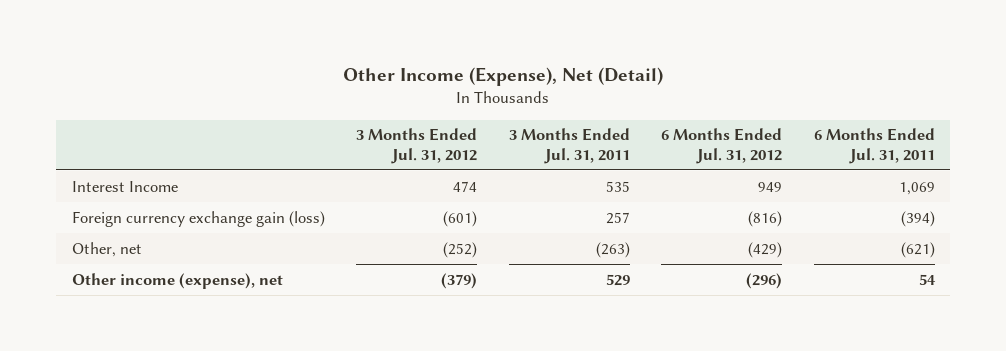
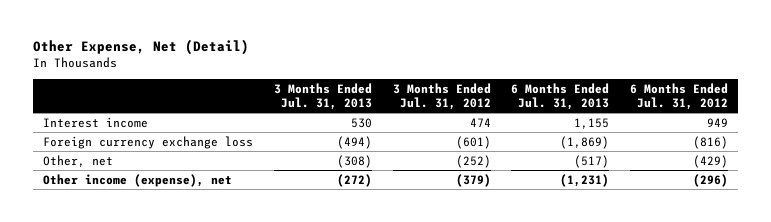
[343,67,664,87] Other Income (Expense), Net (Detail) -> [33,39,250,56] Other Expense, Net (Detail)
[508,128,630,164] 3 Months Ended Jul. 31, 2011 -> none
[813,128,935,164] 6 Months Ended Jul. 31, 2011 -> none
none -> [274,82,373,110] 3 Months Ended Jul. 31, 2013
none -> [511,82,610,110] 6 Months Ended Jul. 31, 2013
[71,180,178,192] Interest Income -> [43,116,149,128] Interest income
[71,210,325,227] Foreign currency exchange gain (loss) -> [43,135,254,149] Foreign currency exchange loss

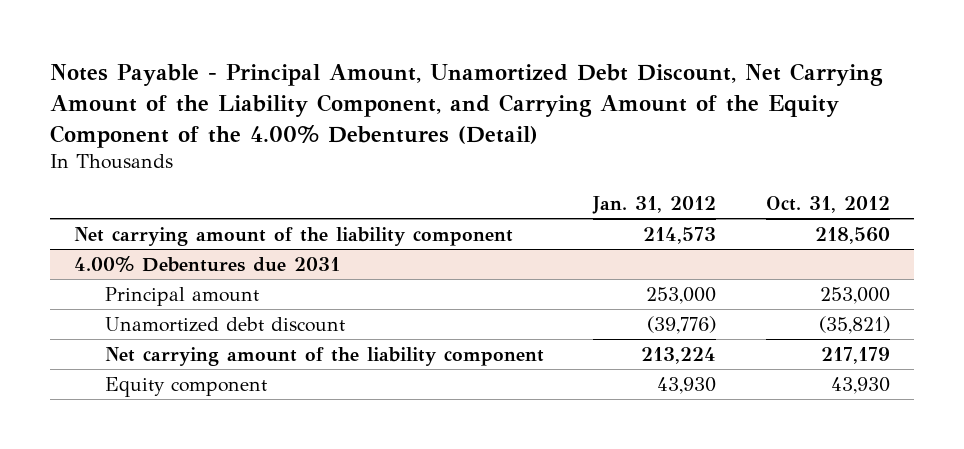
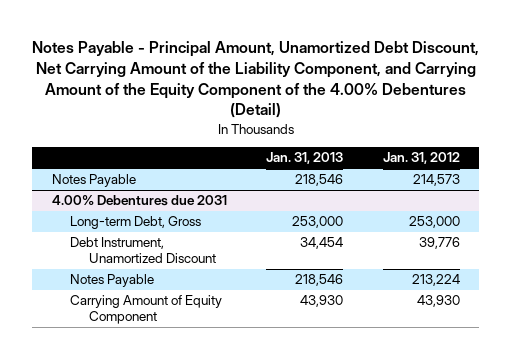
[765,195,890,213] Oct. 31, 2012 -> none
none -> [266,152,344,165] Jan. 31, 2013
[74,226,514,246] Net carrying amount of the liability component -> [51,174,136,188] Notes Payable
[105,286,260,306] Principal amount -> [70,216,202,230] Long-term Debt, Gross
[105,316,346,332] Unamortized debt discount -> [70,237,217,264] Debt Instrument, Unamortized Discount
[647,315,717,334] (39,776) -> [418,237,460,250] 39,776
[105,346,545,366] Net carrying amount of the liability component -> [70,274,155,288] Notes Payable
[105,376,268,397] Equity component -> [70,295,223,325] Carrying Amount of Equity Component

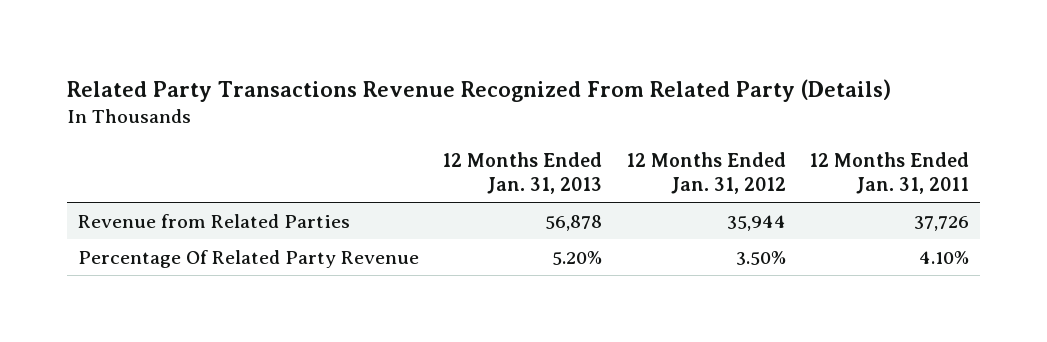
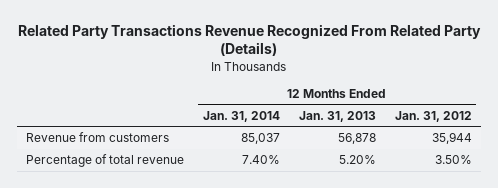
[808,151,969,194] 12 Months Ended Jan. 31, 2011 -> none
none -> [202,110,280,122] Jan. 31, 2014
[78,213,351,228] Revenue from Related Parties -> [26,132,170,143] Revenue from customers
[78,249,420,268] Percentage Of Related Party Revenue -> [26,154,185,168] Percentage of total revenue

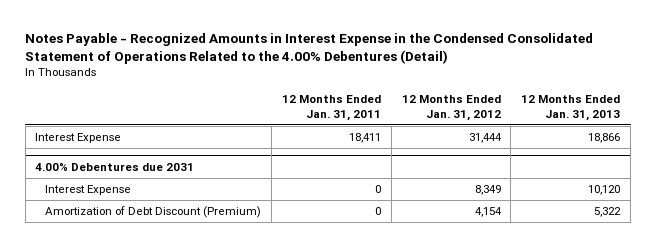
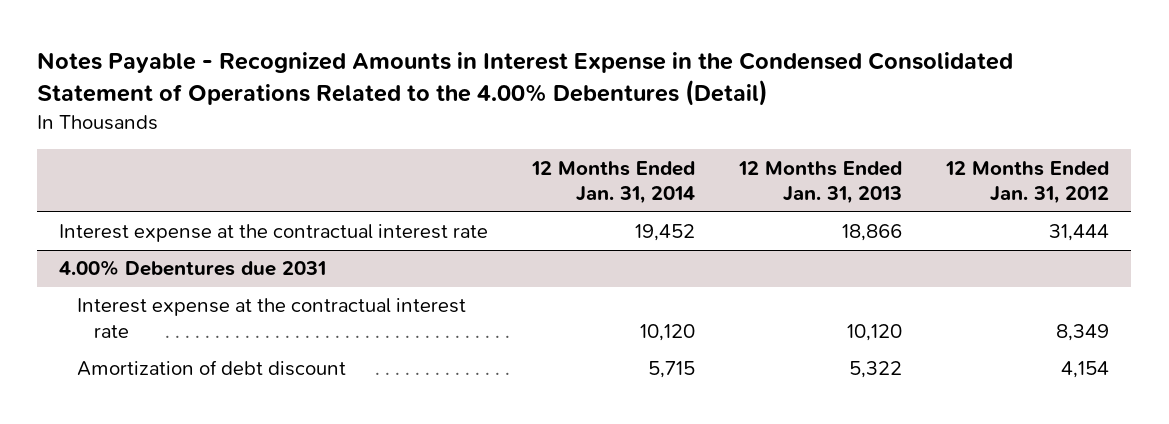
[281,95,381,121] 12 Months Ended Jan. 31, 2011 -> none
none -> [531,160,696,205] 12 Months Ended Jan. 31, 2014
[35,133,122,144] Interest Expense -> [59,224,489,243] Interest expense at the contractual interest rate
[44,185,131,196] Interest Expense -> [76,298,466,339] Interest expense at the contractual interest rate
[44,206,261,219] Amortization of Debt Discount (Premium) -> [76,360,346,377] Amortization of debt discount

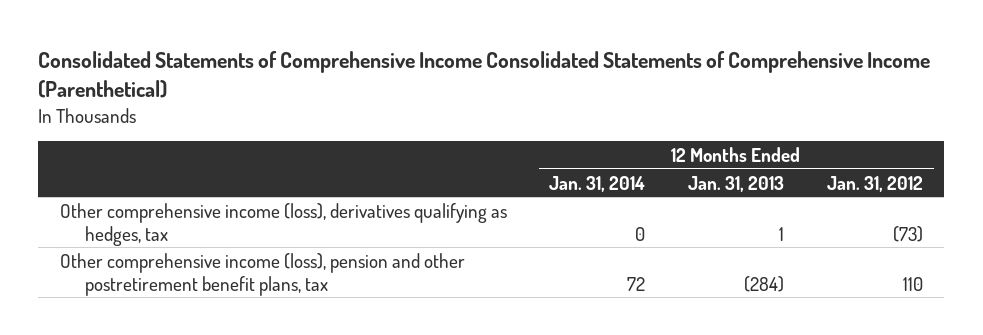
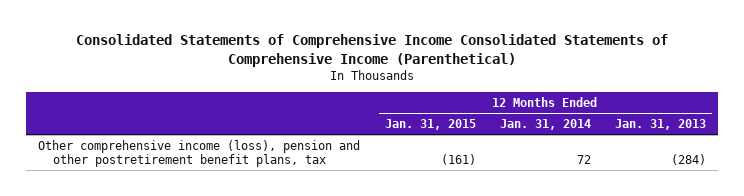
[826,175,923,192] Jan. 31, 2012 -> none
none -> [384,119,476,131] Jan. 31, 2015
[59,202,507,246] Other comprehensive income (loss), derivatives qualifying as hedges, tax -> none

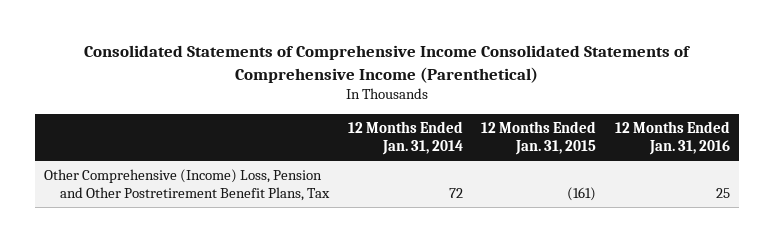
[615,119,707,131] Jan. 31, 2013 -> none
none -> [614,121,730,155] 12 Months Ended Jan. 31, 2016
[38,139,361,168] Other comprehensive income (loss), pension and other postretirement benefit plans, tax -> [43,169,331,201] Other Comprehensive (Income) Loss, Pension and Other Postretirement Benefit Plans, Tax

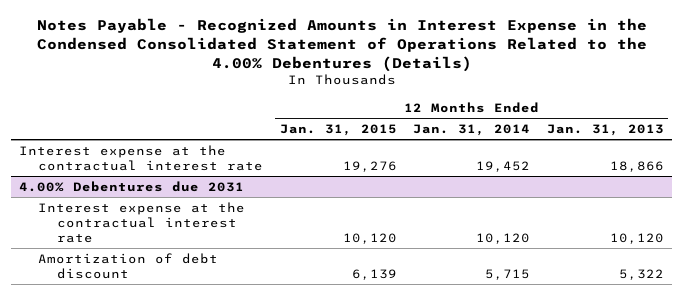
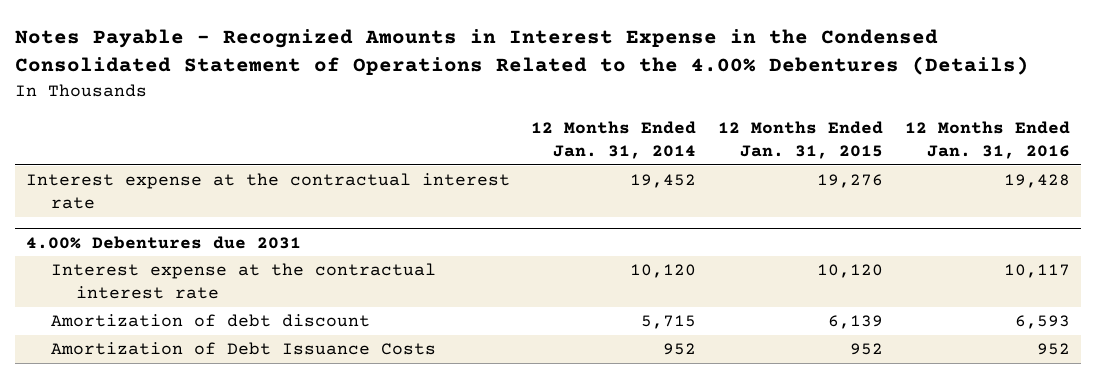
[546,124,664,137] Jan. 31, 2013 -> none
none -> [905,121,1071,160] 12 Months Ended Jan. 31, 2016
none -> [50,342,436,356] Amortization of Debt Issuance Costs

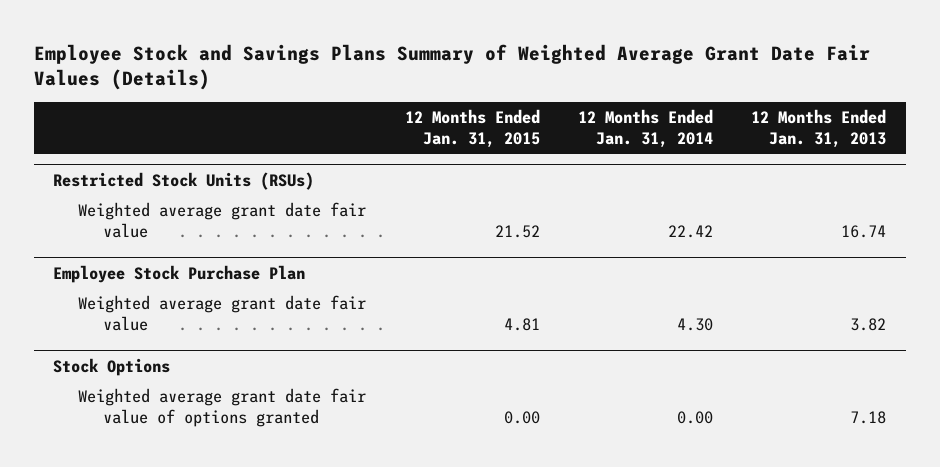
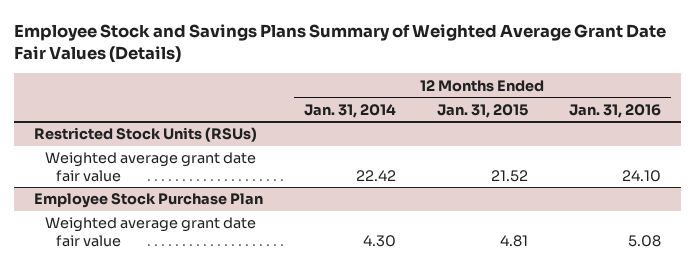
[751,108,887,149] 12 Months Ended Jan. 31, 2013 -> none
none -> [568,103,661,118] Jan. 31, 2016
[53,357,171,376] Stock Options -> none
[78,387,367,428] Weighted average grant date fair value of options granted -> none

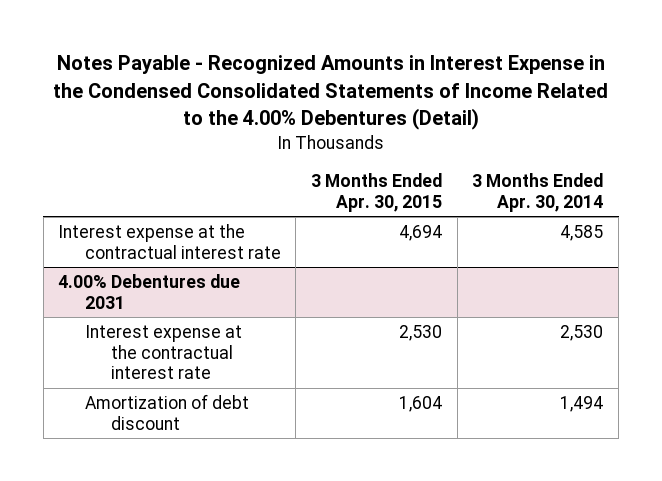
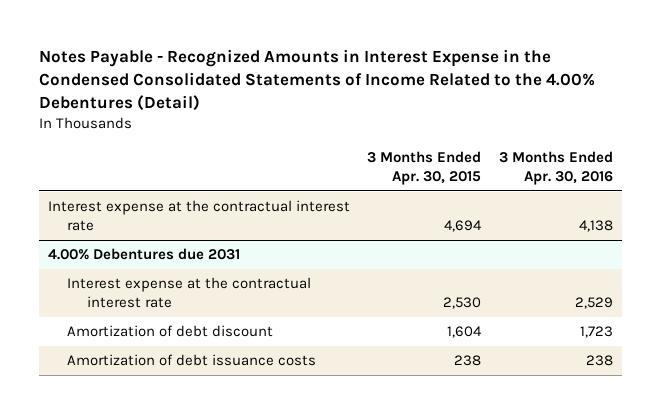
[472,173,604,212] 3 Months Ended Apr. 30, 2014 -> none
none -> [499,150,614,185] 3 Months Ended Apr. 30, 2016
none -> [67,354,317,367] Amortization of debt issuance costs

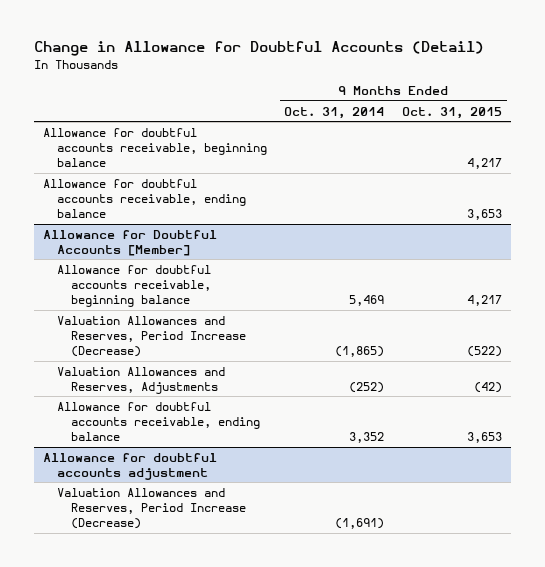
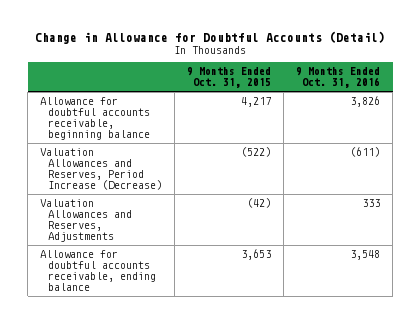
[284,106,385,119] Oct. 31, 2014 -> none
none -> [296,67,381,89] 9 Months Ended Oct. 31, 2016
[42,178,246,219] Allowance for doubtful accounts receivable, ending balance -> none
[42,229,217,256] Allowance for Doubtful Accounts [Member] -> none
[56,264,211,308] Allowance for doubtful accounts receivable, beginning balance -> none
[42,452,217,480] Allowance for doubtful accounts adjustment -> none
[56,487,246,530] Valuation Allowances and Reserves, Period Increase (Decrease) -> none

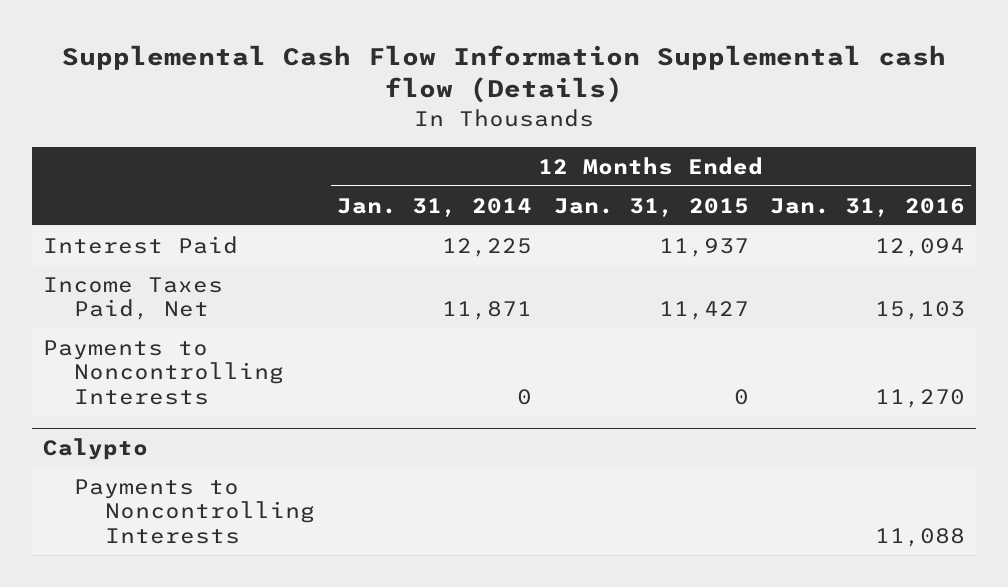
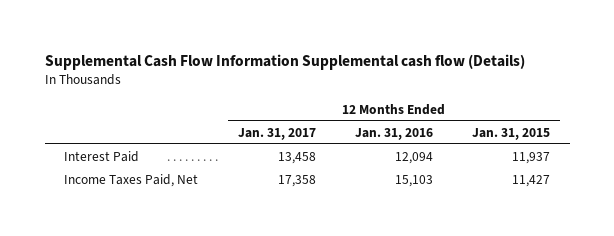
[336,197,532,217] Jan. 31, 2014 -> none
none -> [237,127,316,140] Jan. 31, 2017
[42,339,284,405] Payments to Noncontrolling Interests -> none
[42,438,148,461] Calypto -> none
[73,478,316,544] Payments to Noncontrolling Interests -> none

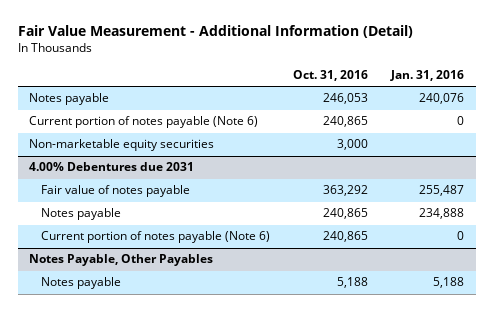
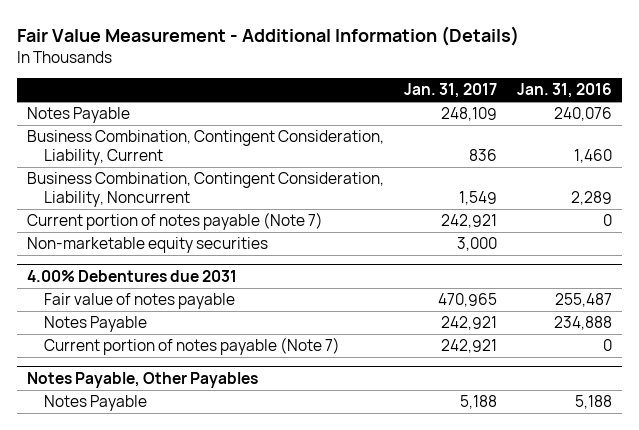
[17,24,413,38] Fair Value Measurement - Additional Information (Detail) -> [17,25,520,46] Fair Value Measurement - Additional Information (Details)
[292,69,368,81] Oct. 31, 2016 -> none
none -> [403,83,497,99] Jan. 31, 2017
[29,93,110,106] Notes payable -> [27,107,131,124] Notes Payable
none -> [27,130,385,166] Business Combination, Contingent Consideration, Liability, Current
none -> [27,172,385,208] Business Combination, Contingent Consideration, Liability, Noncurrent
[29,116,259,129] Current portion of notes payable (Note 6) -> [27,212,324,231] Current portion of notes payable (Note 7)
[40,208,121,221] Notes payable -> [43,316,147,333] Notes Payable
[40,231,270,244] Current portion of notes payable (Note 6) -> [43,337,340,356] Current portion of notes payable (Note 7)
[40,277,121,290] Notes payable -> [43,395,147,412] Notes Payable

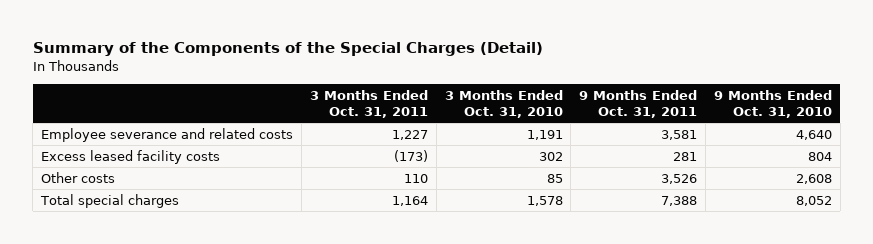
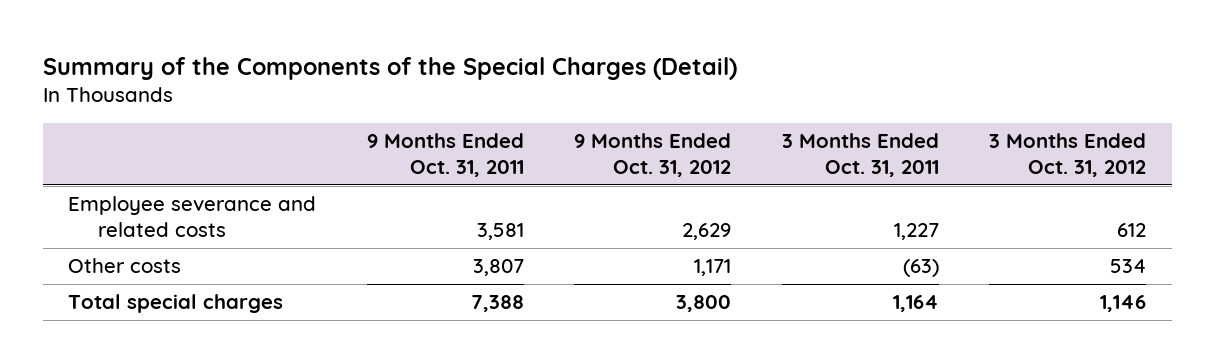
[444,90,563,119] 3 Months Ended Oct. 31, 2010 -> none
[713,90,832,119] 9 Months Ended Oct. 31, 2010 -> none
none -> [574,133,732,178] 9 Months Ended Oct. 31, 2012
none -> [989,133,1147,178] 3 Months Ended Oct. 31, 2012
[41,149,221,164] Excess leased facility costs -> none
[403,173,428,183] 110 -> [902,259,939,278] (63)
[661,173,698,184] 3,526 -> [472,259,524,277] 3,807

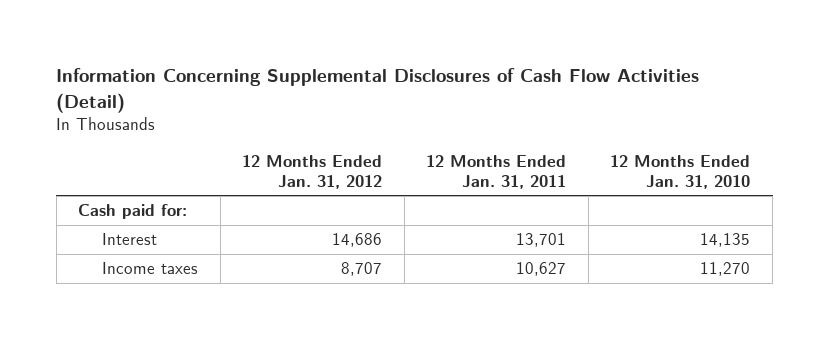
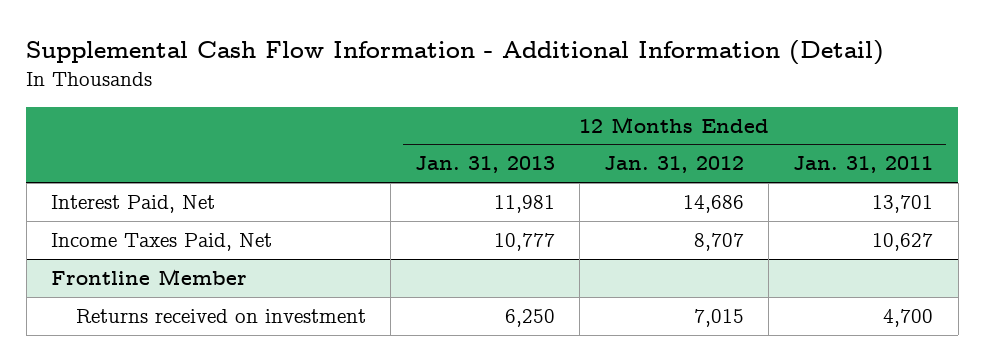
[56,68,700,113] Information Concerning Supplemental Disclosures of Cash Flow Activities (Detail) -> [26,40,885,66] Supplemental Cash Flow Information - Additional Information (Detail)
[610,154,751,189] 12 Months Ended Jan. 31, 2010 -> none
none -> [414,156,555,174] Jan. 31, 2013
[78,204,188,220] Cash paid for: -> none
[102,233,158,246] Interest -> [50,195,215,214] Interest Paid, Net
[102,262,199,275] Income taxes -> [50,233,272,252] Income Taxes Paid, Net
none -> [50,269,247,286] Frontline Member
none -> [75,309,366,324] Returns received on investment

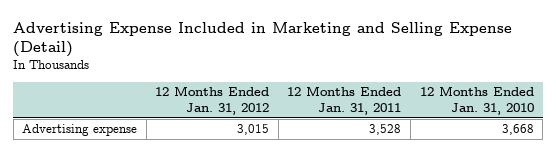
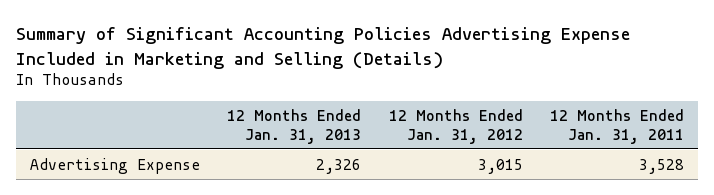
[13,21,513,58] Advertising Expense Included in Marketing and Selling Expense (Detail) -> [16,27,631,69] Summary of Significant Accounting Policies Advertising Expense Included in Marketing and Selling (Details)
[419,85,534,115] 12 Months Ended Jan. 31, 2010 -> none
none -> [227,108,362,144] 12 Months Ended Jan. 31, 2013
[22,124,138,137] Advertising expense -> [30,157,201,174] Advertising Expense

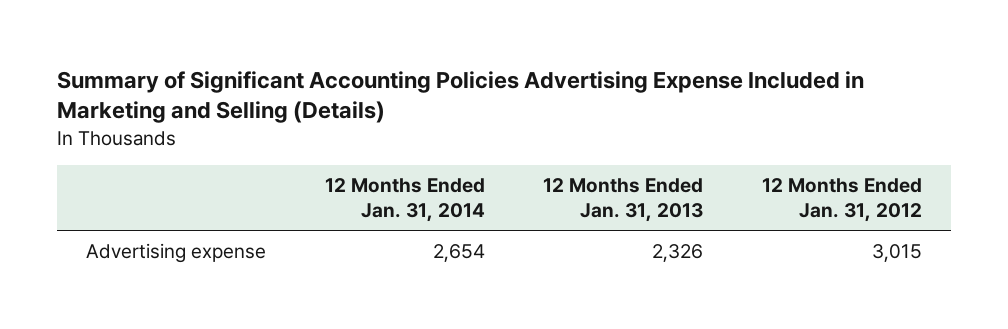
[550,108,685,144] 12 Months Ended Jan. 31, 2011 -> none
none -> [324,178,485,222] 12 Months Ended Jan. 31, 2014
[30,157,201,174] Advertising Expense -> [86,243,267,264] Advertising expense

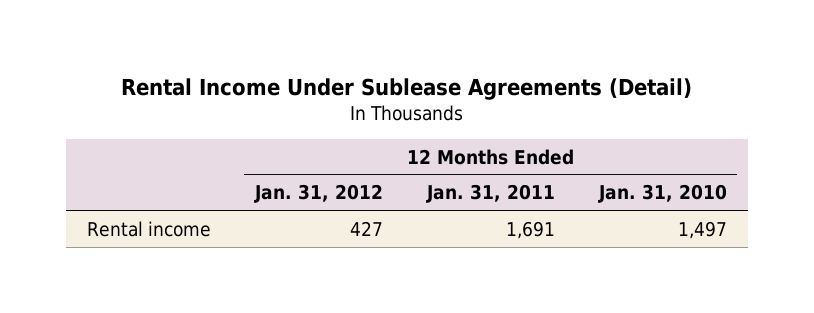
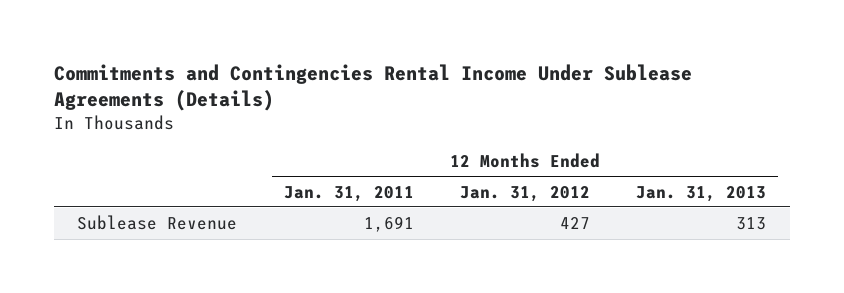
[121,77,693,100] Rental Income Under Sublease Agreements (Detail) -> [54,64,693,112] Commitments and Contingencies Rental Income Under Sublease Agreements (Details)
[597,184,727,204] Jan. 31, 2010 -> none
none -> [636,185,767,202] Jan. 31, 2013
[87,220,212,237] Rental income -> [77,215,238,231] Sublease Revenue

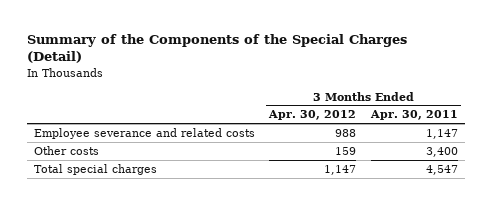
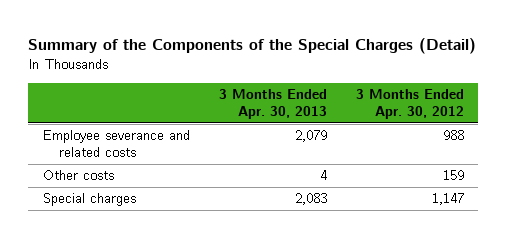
[369,110,458,121] Apr. 30, 2011 -> none
none -> [218,89,327,120] 3 Months Ended Apr. 30, 2013
[33,163,157,175] Total special charges -> [42,193,136,207] Special charges

